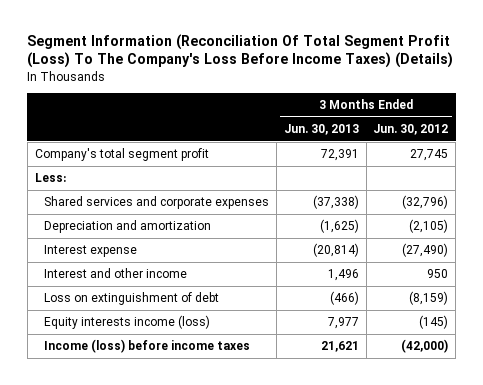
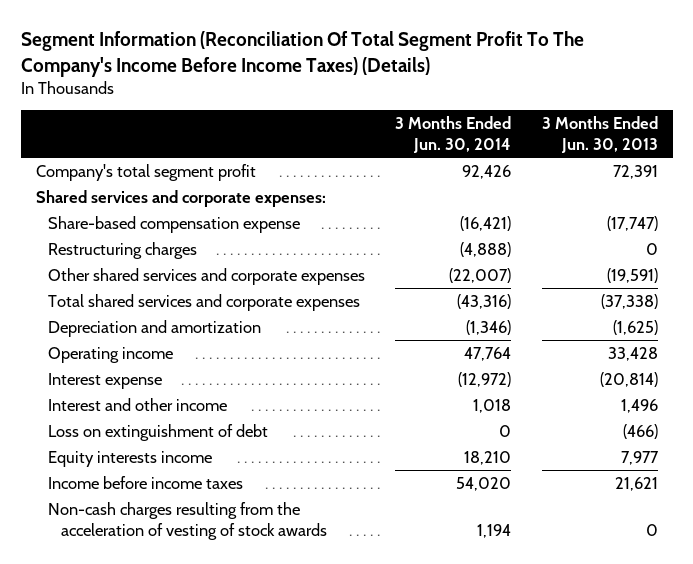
[27,33,454,69] Segment Information (Reconciliation Of Total Segment Profit (Loss) To The Company's Loss Before Income Taxes) (Details) -> [20,31,584,77] Segment Information (Reconciliation Of Total Segment Profit To The Company's Income Before Income Taxes) (Details)
[373,123,449,135] Jun. 30, 2012 -> none
none -> [395,115,512,153] 3 Months Ended Jun. 30, 2014
[34,173,66,183] Less: -> none
none -> [35,189,326,207] Shared services and corporate expenses:
none -> [48,215,301,233] Share-based compensation expense
none -> [48,241,198,259] Restructuring charges
none -> [48,267,366,285] Other shared services and corporate expenses
[43,196,269,210] Shared services and corporate expenses -> [48,293,361,311] Total shared services and corporate expenses
none -> [48,346,174,363] Operating income
[43,315,210,330] Equity interests income (loss) -> [48,450,213,467] Equity interests income
[43,339,250,354] Income (loss) before income taxes -> [48,475,244,489] Income before income taxes
none -> [48,501,327,540] Non-cash charges resulting from the acceleration of vesting of stock awards

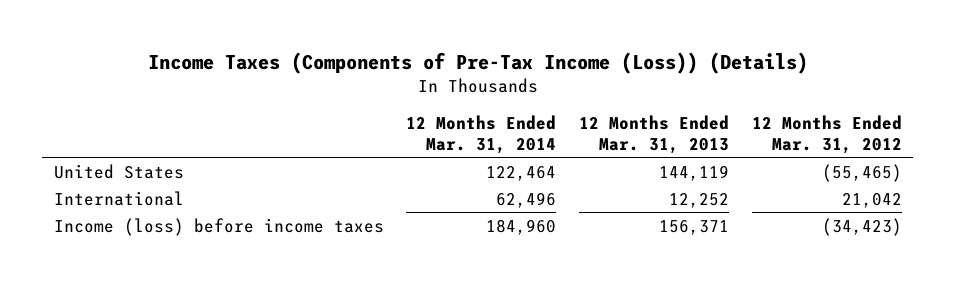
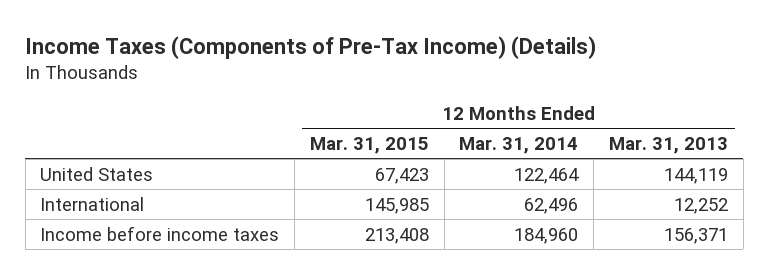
[147,52,808,75] Income Taxes (Components of Pre-Tax Income (Loss)) (Details) -> [25,36,597,60] Income Taxes (Components of Pre-Tax Income) (Details)
[751,115,902,154] 12 Months Ended Mar. 31, 2012 -> none
none -> [309,136,429,154] Mar. 31, 2015
[53,217,384,236] Income (loss) before income taxes -> [40,225,280,241] Income before income taxes

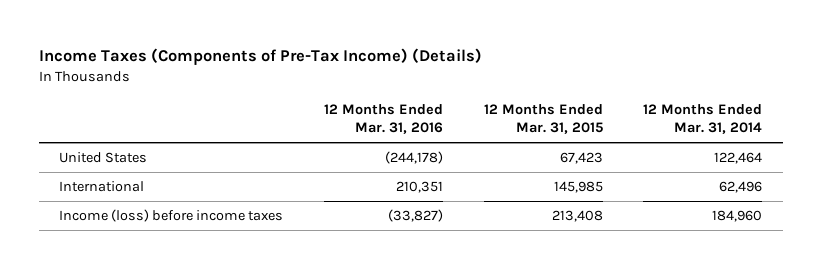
[608,136,728,154] Mar. 31, 2013 -> none
none -> [323,104,443,135] 12 Months Ended Mar. 31, 2016
[40,225,280,241] Income before income taxes -> [59,209,284,223] Income (loss) before income taxes

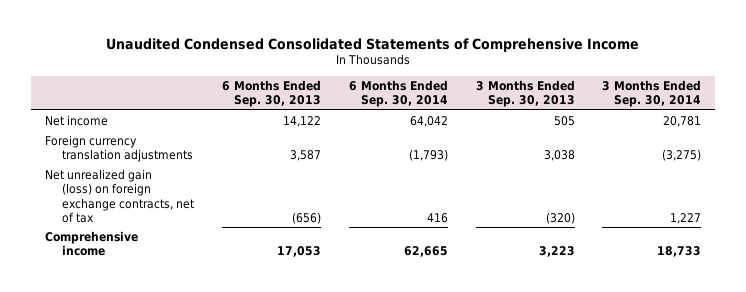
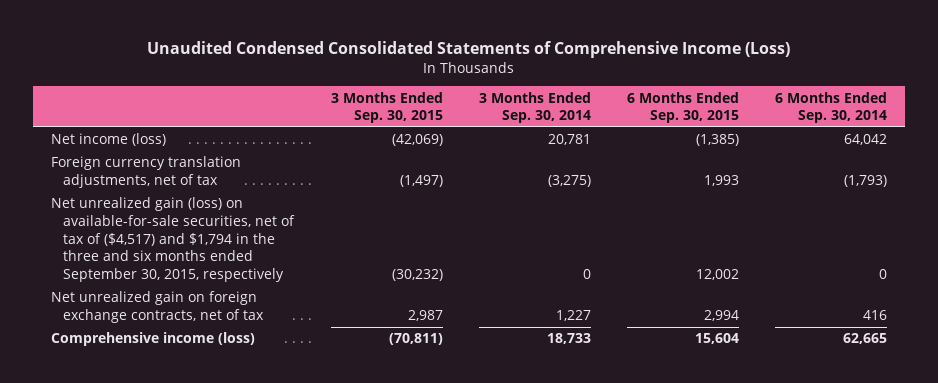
[106,37,640,52] Unaudited Condensed Consolidated Statements of Comprehensive Income -> [147,41,791,59] Unaudited Condensed Consolidated Statements of Comprehensive Income (Loss)
[221,80,321,108] 6 Months Ended Sep. 30, 2013 -> none
[475,80,575,108] 3 Months Ended Sep. 30, 2013 -> none
none -> [330,91,443,124] 3 Months Ended Sep. 30, 2015
none -> [626,91,739,124] 6 Months Ended Sep. 30, 2015
[44,115,108,127] Net income -> [51,133,167,147] Net income (loss)
[44,135,194,163] Foreign currency translation adjustments -> [51,156,242,189] Foreign currency translation adjustments, net of tax
none -> [51,197,296,282] Net unrealized gain (loss) on available-for-sale securities, net of tax of ($4,517) and $1,794 in the three and six months ended September 30, 2015, respectively
[44,169,195,223] Net unrealized gain (loss) on foreign exchange contracts, net of tax -> [51,291,265,324] Net unrealized gain on foreign exchange contracts, net of tax
[44,231,138,257] Comprehensive income -> [51,332,256,347] Comprehensive income (loss)

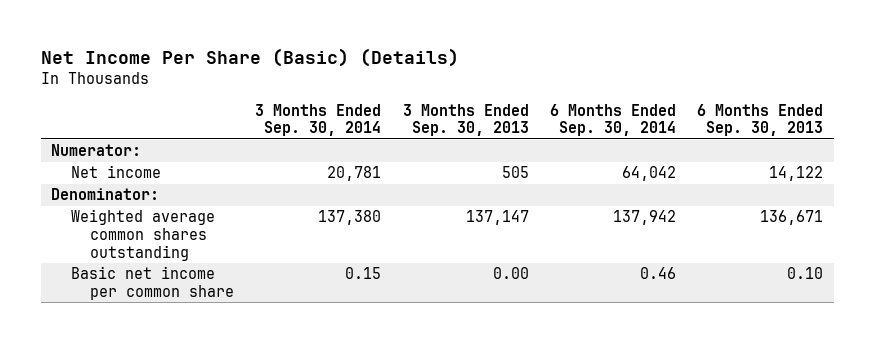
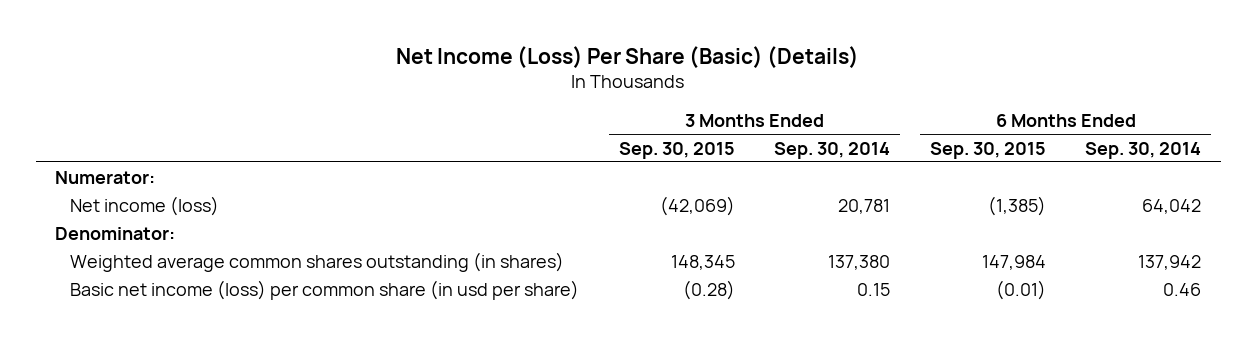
[40,48,459,68] Net Income Per Share (Basic) (Details) -> [396,45,860,68] Net Income (Loss) Per Share (Basic) (Details)
[402,103,529,137] 3 Months Ended Sep. 30, 2013 -> none
[697,103,824,137] 6 Months Ended Sep. 30, 2013 -> none
none -> [618,141,735,159] Sep. 30, 2015
none -> [929,141,1046,159] Sep. 30, 2015
[70,165,161,179] Net income -> [70,195,220,216] Net income (loss)
[70,209,215,261] Weighted average common shares outstanding -> [70,251,565,272] Weighted average common shares outstanding (in shares)
[70,266,234,301] Basic net income per common share -> [70,279,580,300] Basic net income (loss) per common share (in usd per share)

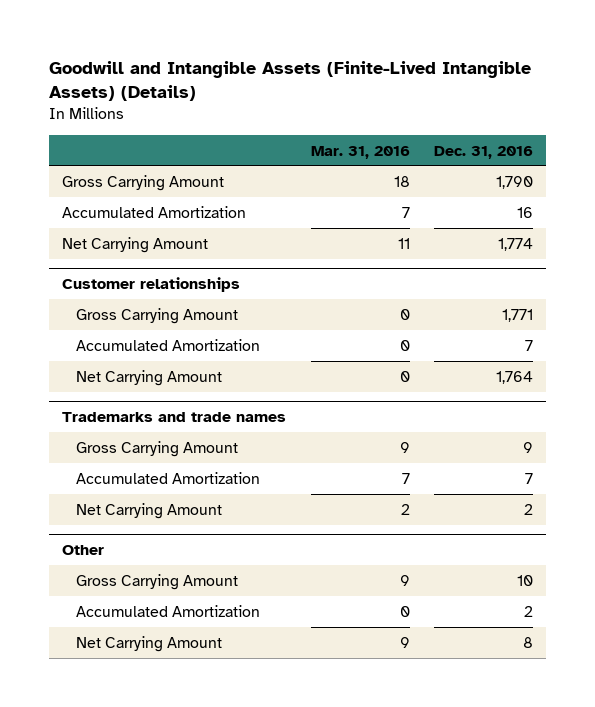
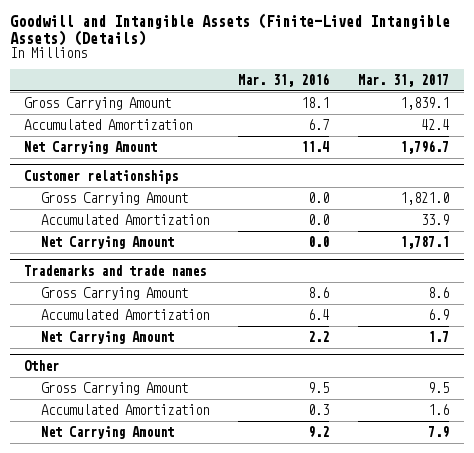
[434,145,534,159] Dec. 31, 2016 -> none
none -> [358,73,450,87] Mar. 31, 2017
[393,175,410,187] 18 -> [301,96,330,108] 18.1
[401,206,410,218] 7 -> [308,118,330,130] 6.7
[397,237,410,249] 11 -> [301,140,330,152] 11.4
[399,308,410,320] 0 -> [308,191,330,203] 0.0
[399,339,410,351] 0 -> [308,213,330,225] 0.0
[399,370,410,382] 0 -> [308,235,330,247] 0.0
[399,441,410,453] 9 -> [308,286,330,298] 8.6
[401,472,410,484] 7 -> [308,308,330,320] 6.4
[400,503,410,515] 2 -> [308,330,330,342] 2.2
[399,574,410,586] 9 -> [308,381,330,393] 9.5
[399,605,410,617] 0 -> [308,403,330,415] 0.3
[399,636,410,648] 9 -> [308,425,330,438] 9.2

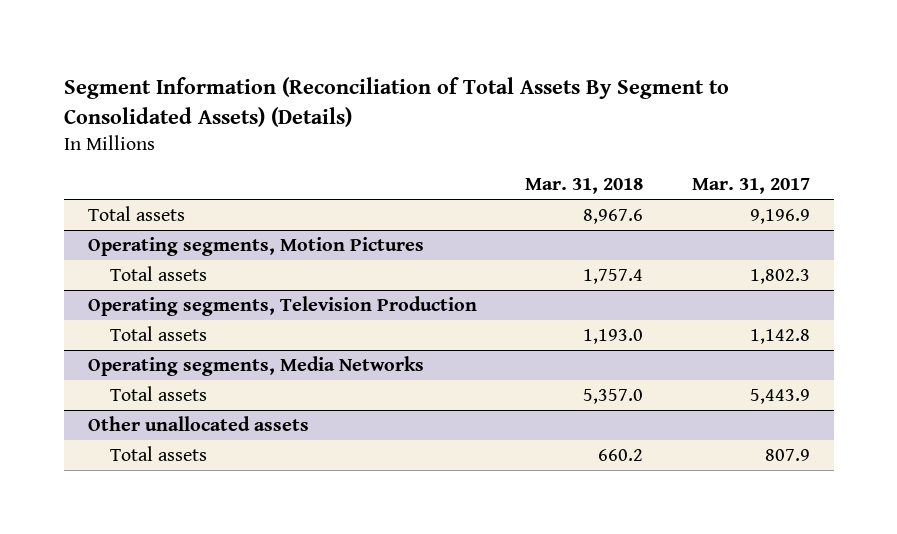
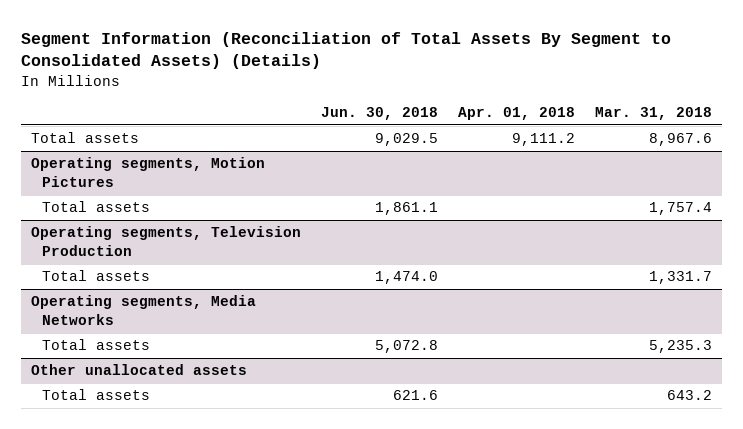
[691,178,810,195] Mar. 31, 2017 -> none
none -> [321,107,439,121] Jun. 30, 2018
none -> [457,107,575,121] Apr. 01, 2018
[583,329,644,345] 1,193.0 -> [648,271,712,285] 1,331.7
[583,389,644,405] 5,357.0 -> [648,340,712,354] 5,235.3
[598,449,644,462] 660.2 -> [666,390,712,401] 643.2

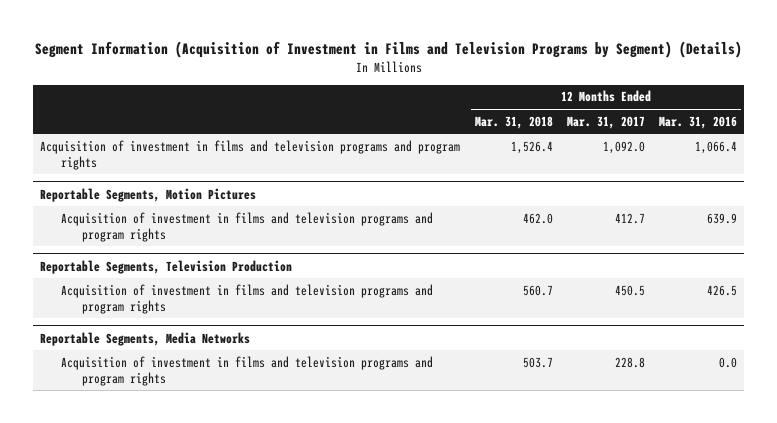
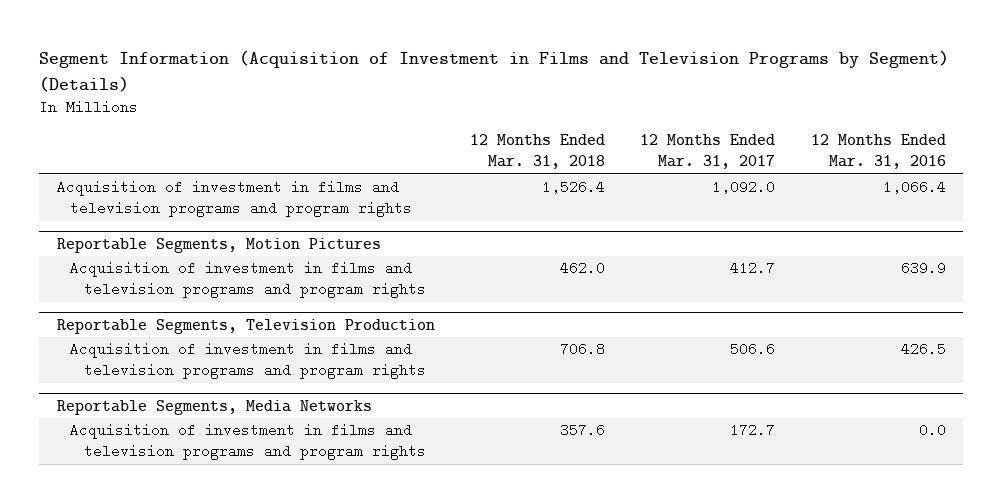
[522,284,553,296] 560.7 -> [559,342,605,357] 706.8
[614,284,645,296] 450.5 -> [730,342,776,357] 506.6
[522,356,553,368] 503.7 -> [559,423,605,438] 357.6
[614,356,645,368] 228.8 -> [730,423,776,438] 172.7

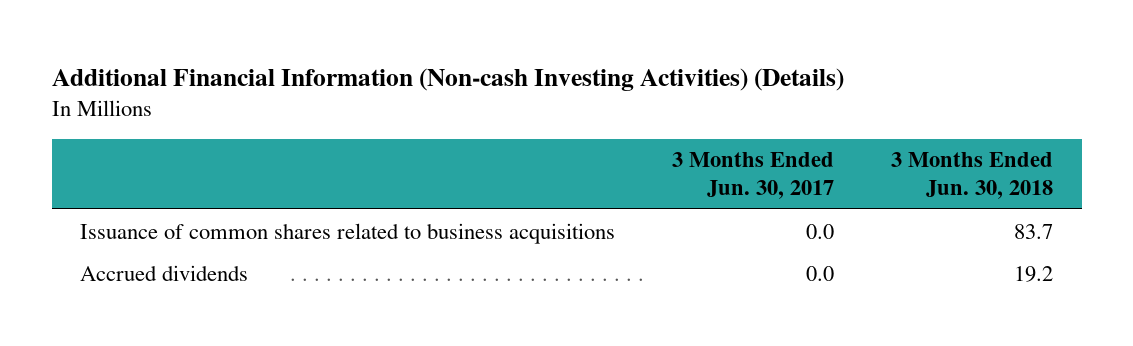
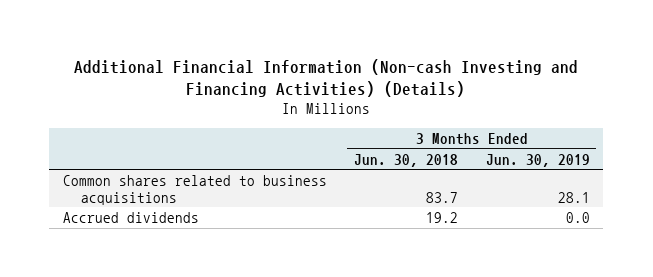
[51,68,844,92] Additional Financial Information (Non-cash Investing Activities) (Details) -> [74,58,579,98] Additional Financial Information (Non-cash Investing and Financing Activities) (Details)
[672,152,835,200] 3 Months Ended Jun. 30, 2017 -> none
none -> [485,153,590,167] Jun. 30, 2019
[80,222,616,244] Issuance of common shares related to business acquisitions -> [63,174,328,205] Common shares related to business acquisitions

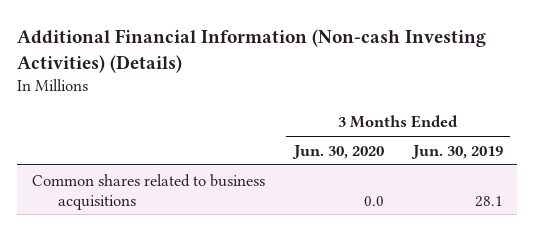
[74,58,579,98] Additional Financial Information (Non-cash Investing and Financing Activities) (Details) -> [17,28,487,73] Additional Financial Information (Non-cash Investing Activities) (Details)
[354,153,459,167] Jun. 30, 2018 -> none
none -> [291,144,384,159] Jun. 30, 2020
[63,211,200,223] Accrued dividends -> none

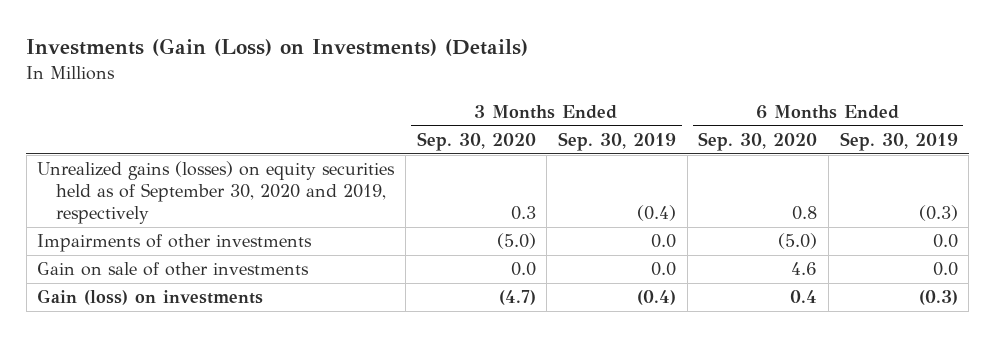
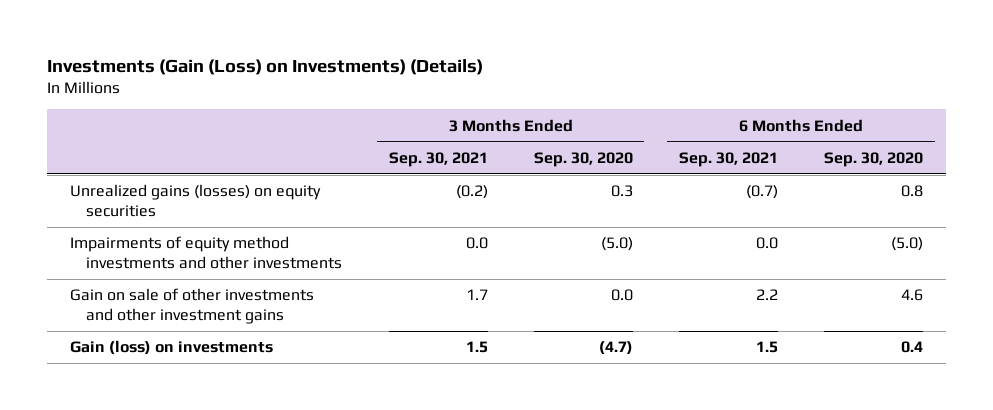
[558,131,677,151] Sep. 30, 2019 -> none
[839,131,958,151] Sep. 30, 2019 -> none
none -> [388,151,488,167] Sep. 30, 2021
none -> [678,151,778,167] Sep. 30, 2021
[37,161,396,225] Unrealized gains (losses) on equity securities held as of September 30, 2020 and 2019, respectively -> [70,184,322,217] Unrealized gains (losses) on equity securities
[37,234,313,253] Impairments of other investments -> [70,236,343,269] Impairments of equity method investments and other investments
[37,262,310,277] Gain on sale of other investments -> [70,288,315,324] Gain on sale of other investments and other investment gains

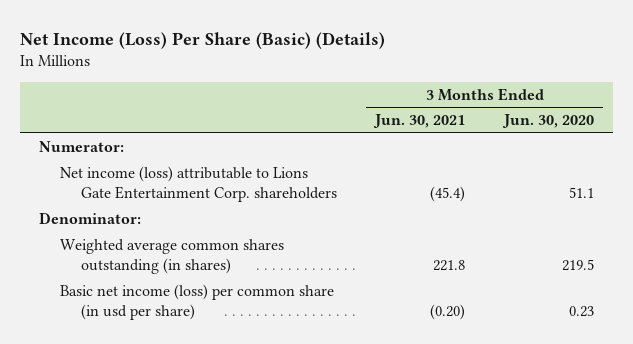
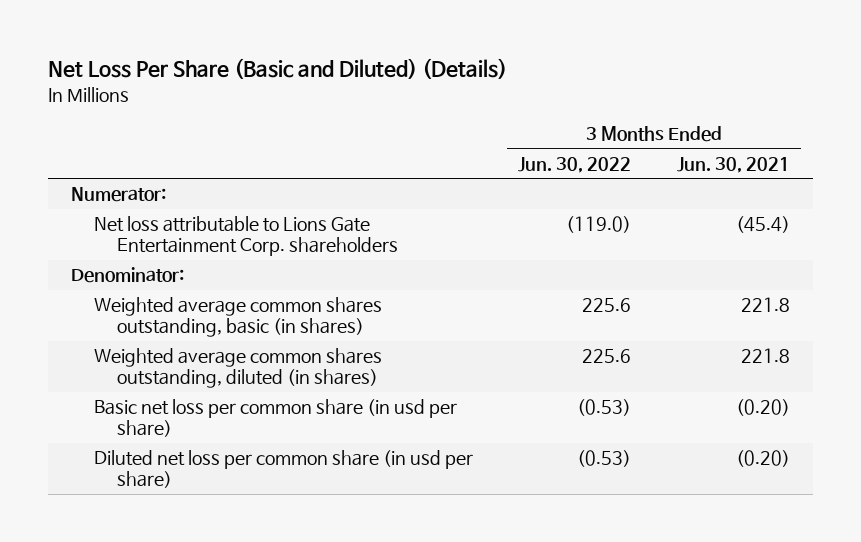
[20,31,386,49] Net Income (Loss) Per Share (Basic) (Details) -> [47,58,507,80] Net Loss Per Share (Basic and Diluted) (Details)
[501,114,594,129] Jun. 30, 2020 -> none
none -> [518,156,632,173] Jun. 30, 2022
[60,165,338,203] Net income (loss) attributable to Lions Gate Entertainment Corp. shareholders -> [93,216,398,257] Net loss attributable to Lions Gate Entertainment Corp. shareholders
[60,238,285,275] Weighted average common shares outstanding (in shares) -> [93,297,382,338] Weighted average common shares outstanding, basic (in shares)
none -> [93,348,382,389] Weighted average common shares outstanding, diluted (in shares)
[60,283,335,321] Basic net income (loss) per common share (in usd per share) -> [93,399,457,438] Basic net loss per common share (in usd per share)
none -> [93,450,473,489] Diluted net loss per common share (in usd per share)

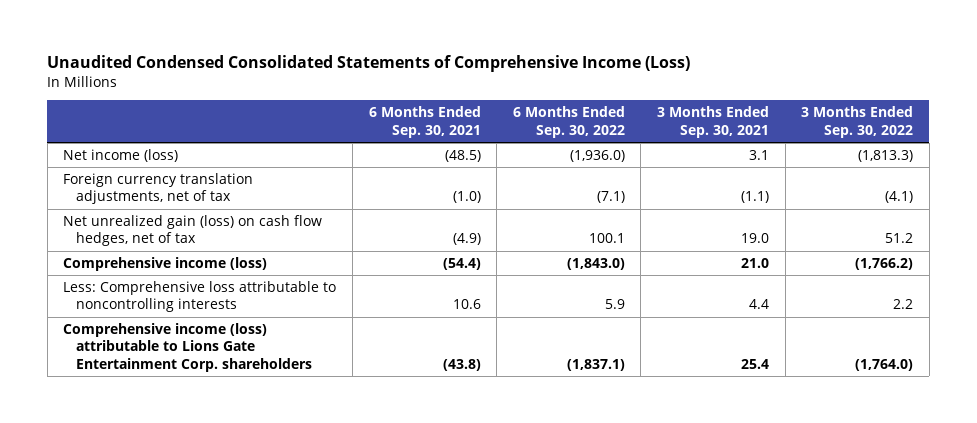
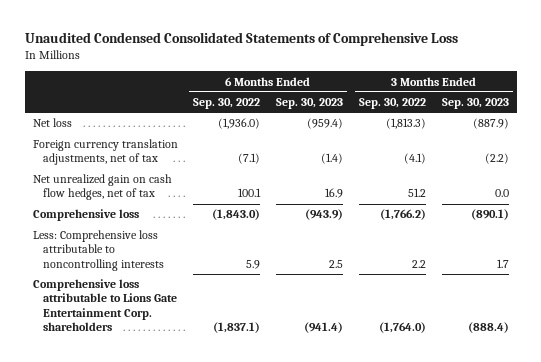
[47,55,691,73] Unaudited Condensed Consolidated Statements of Comprehensive Income (Loss) -> [24,32,458,47] Unaudited Condensed Consolidated Statements of Comprehensive Loss
[368,106,481,138] 6 Months Ended Sep. 30, 2021 -> none
[657,106,770,138] 3 Months Ended Sep. 30, 2021 -> none
none -> [276,98,344,110] Sep. 30, 2023
none -> [441,98,509,110] Sep. 30, 2023
[63,149,179,163] Net income (loss) -> [32,118,72,128] Net loss
[63,215,323,247] Net unrealized gain (loss) on cash flow hedges, net of tax -> [32,174,172,201] Net unrealized gain on cash flow hedges, net of tax
[63,257,268,272] Comprehensive income (loss) -> [32,209,139,222] Comprehensive loss
[63,323,313,372] Comprehensive income (loss) attributable to Lions Gate Entertainment Corp. shareholders -> [32,279,177,331] Comprehensive loss attributable to Lions Gate Entertainment Corp. shareholders

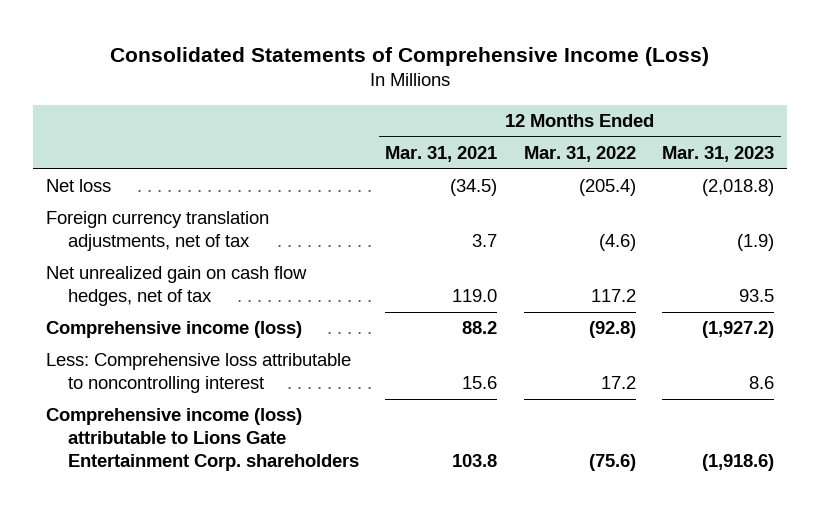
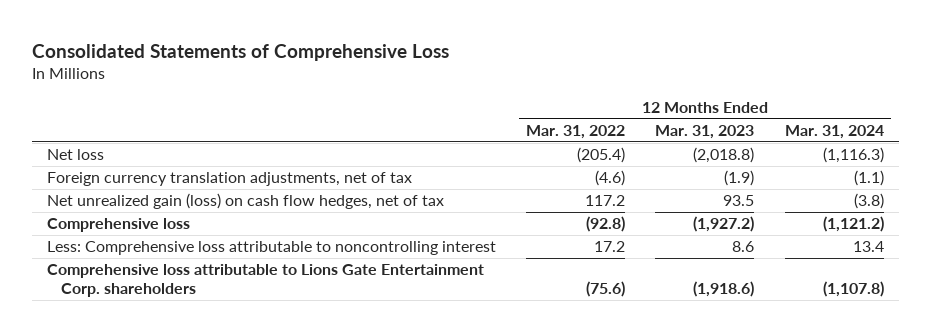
[110,46,710,66] Consolidated Statements of Comprehensive Income (Loss) -> [32,43,450,61] Consolidated Statements of Comprehensive Loss
[385,146,498,163] Mar. 31, 2021 -> none
none -> [784,125,884,140] Mar. 31, 2024
[46,266,308,307] Net unrealized gain on cash flow hedges, net of tax -> [47,193,445,210] Net unrealized gain (loss) on cash flow hedges, net of tax
[46,321,303,339] Comprehensive income (loss) -> [47,218,191,233] Comprehensive loss
[46,408,360,472] Comprehensive income (loss) attributable to Lions Gate Entertainment Corp. shareholders -> [47,264,485,298] Comprehensive loss attributable to Lions Gate Entertainment Corp. shareholders

